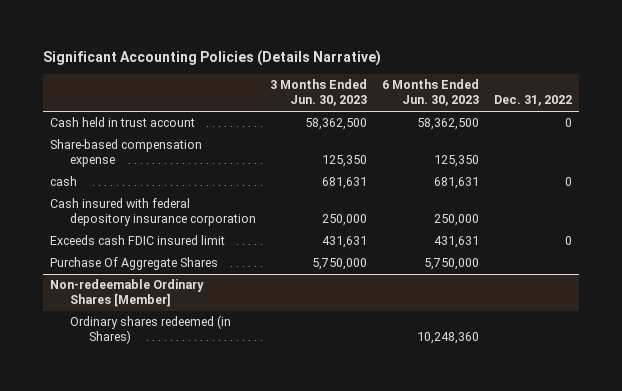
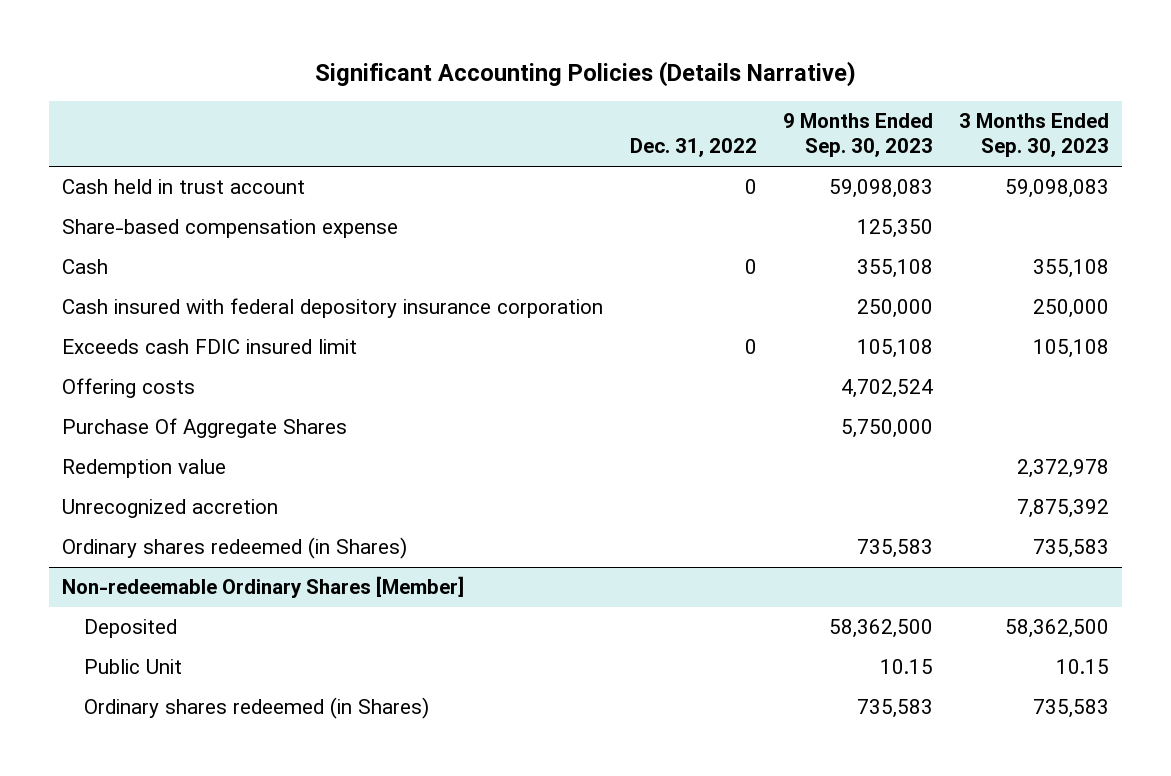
[270,79,368,107] 3 Months Ended Jun. 30, 2023 -> none
[381,79,479,107] 6 Months Ended Jun. 30, 2023 -> none
none -> [782,113,933,158] 9 Months Ended Sep. 30, 2023
none -> [958,113,1109,158] 3 Months Ended Sep. 30, 2023
[50,176,78,187] cash -> [62,259,109,275] Cash
none -> [62,378,196,399] Offering costs
none -> [62,459,227,479] Redemption value
none -> [62,499,279,519] Unrecognized accretion
none -> [62,537,408,560] Ordinary shares redeemed (in Shares)
none -> [83,619,177,639] Deposited
none -> [83,659,182,675] Public Unit

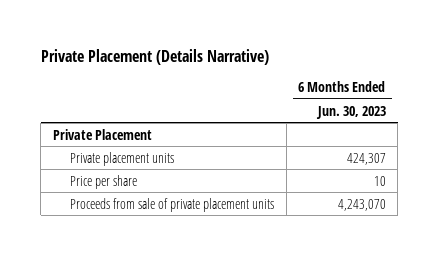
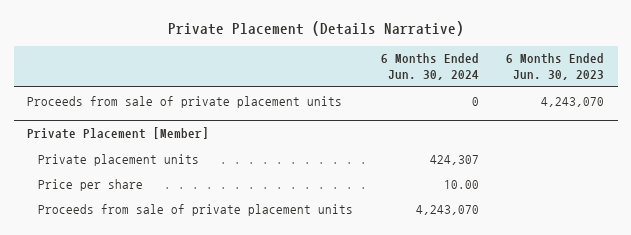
none -> [380,53,479,81] 6 Months Ended Jun. 30, 2024
[53,128,153,140] Private Placement -> none
[70,151,175,166] Private placement units -> none
[70,174,138,189] Price per share -> none
none -> [27,127,210,140] Private Placement [Member]
none -> [38,153,200,166] Private placement units
none -> [38,178,144,191] Price per share
none -> [38,203,354,216] Proceeds from sale of private placement units

